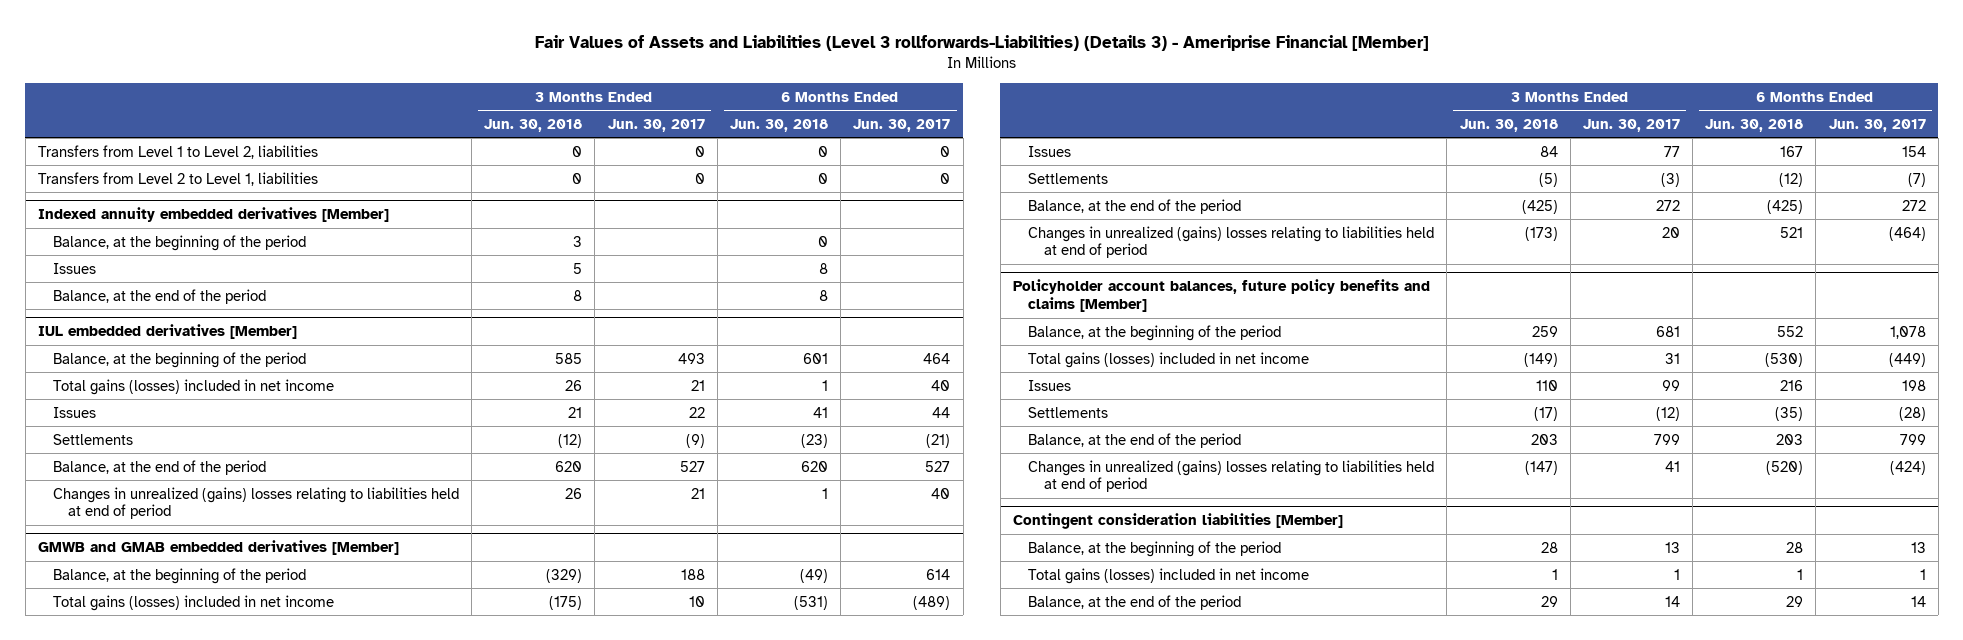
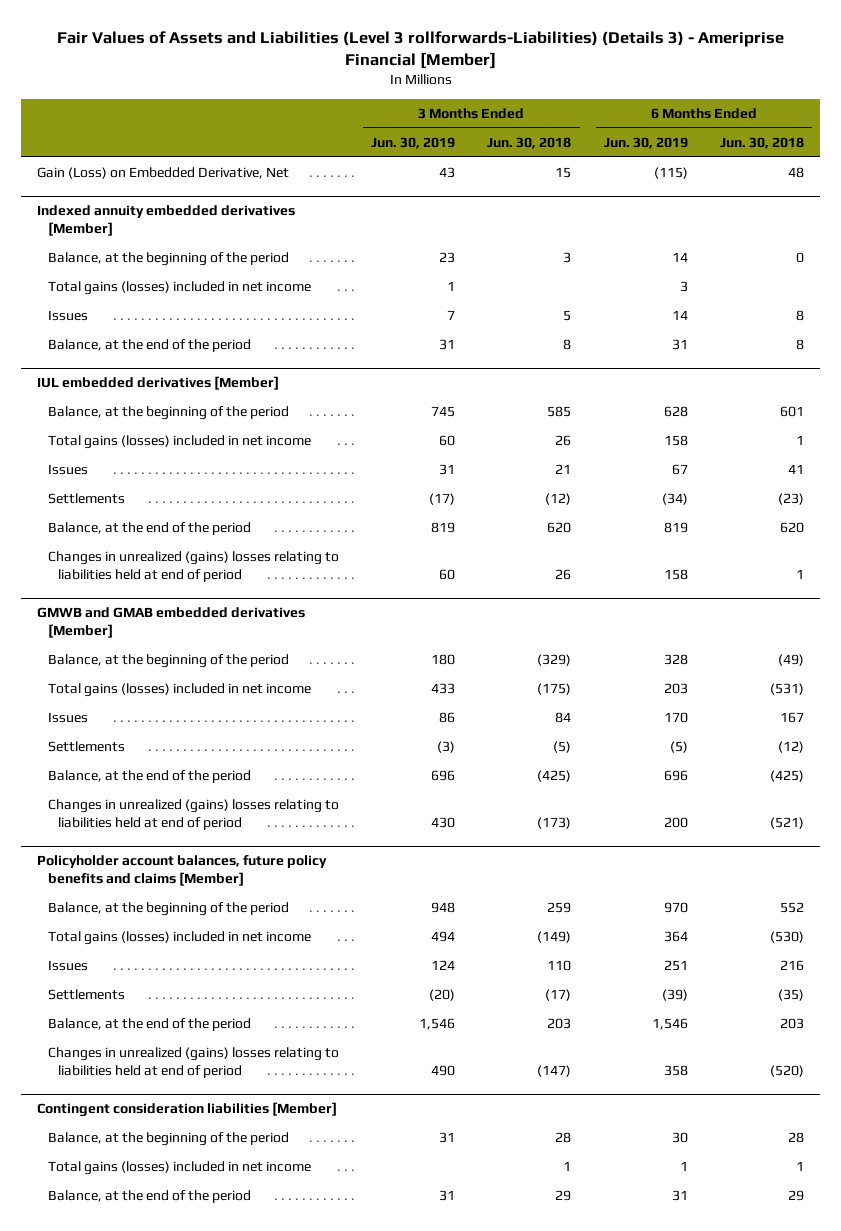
[607,118,705,132] Jun. 30, 2017 -> none
[853,118,951,132] Jun. 30, 2017 -> none
none -> [371,136,456,149] Jun. 30, 2019
none -> [603,136,688,149] Jun. 30, 2019
[37,144,318,159] Transfers from Level 1 to Level 2, liabilities -> none
[37,171,318,186] Transfers from Level 2 to Level 1, liabilities -> none
none -> [37,167,290,180] Gain (Loss) on Embedded Derivative, Net
none -> [47,281,311,296] Total gains (losses) included in net income
[1780,226,1804,238] 521 -> [770,817,805,830] (521)

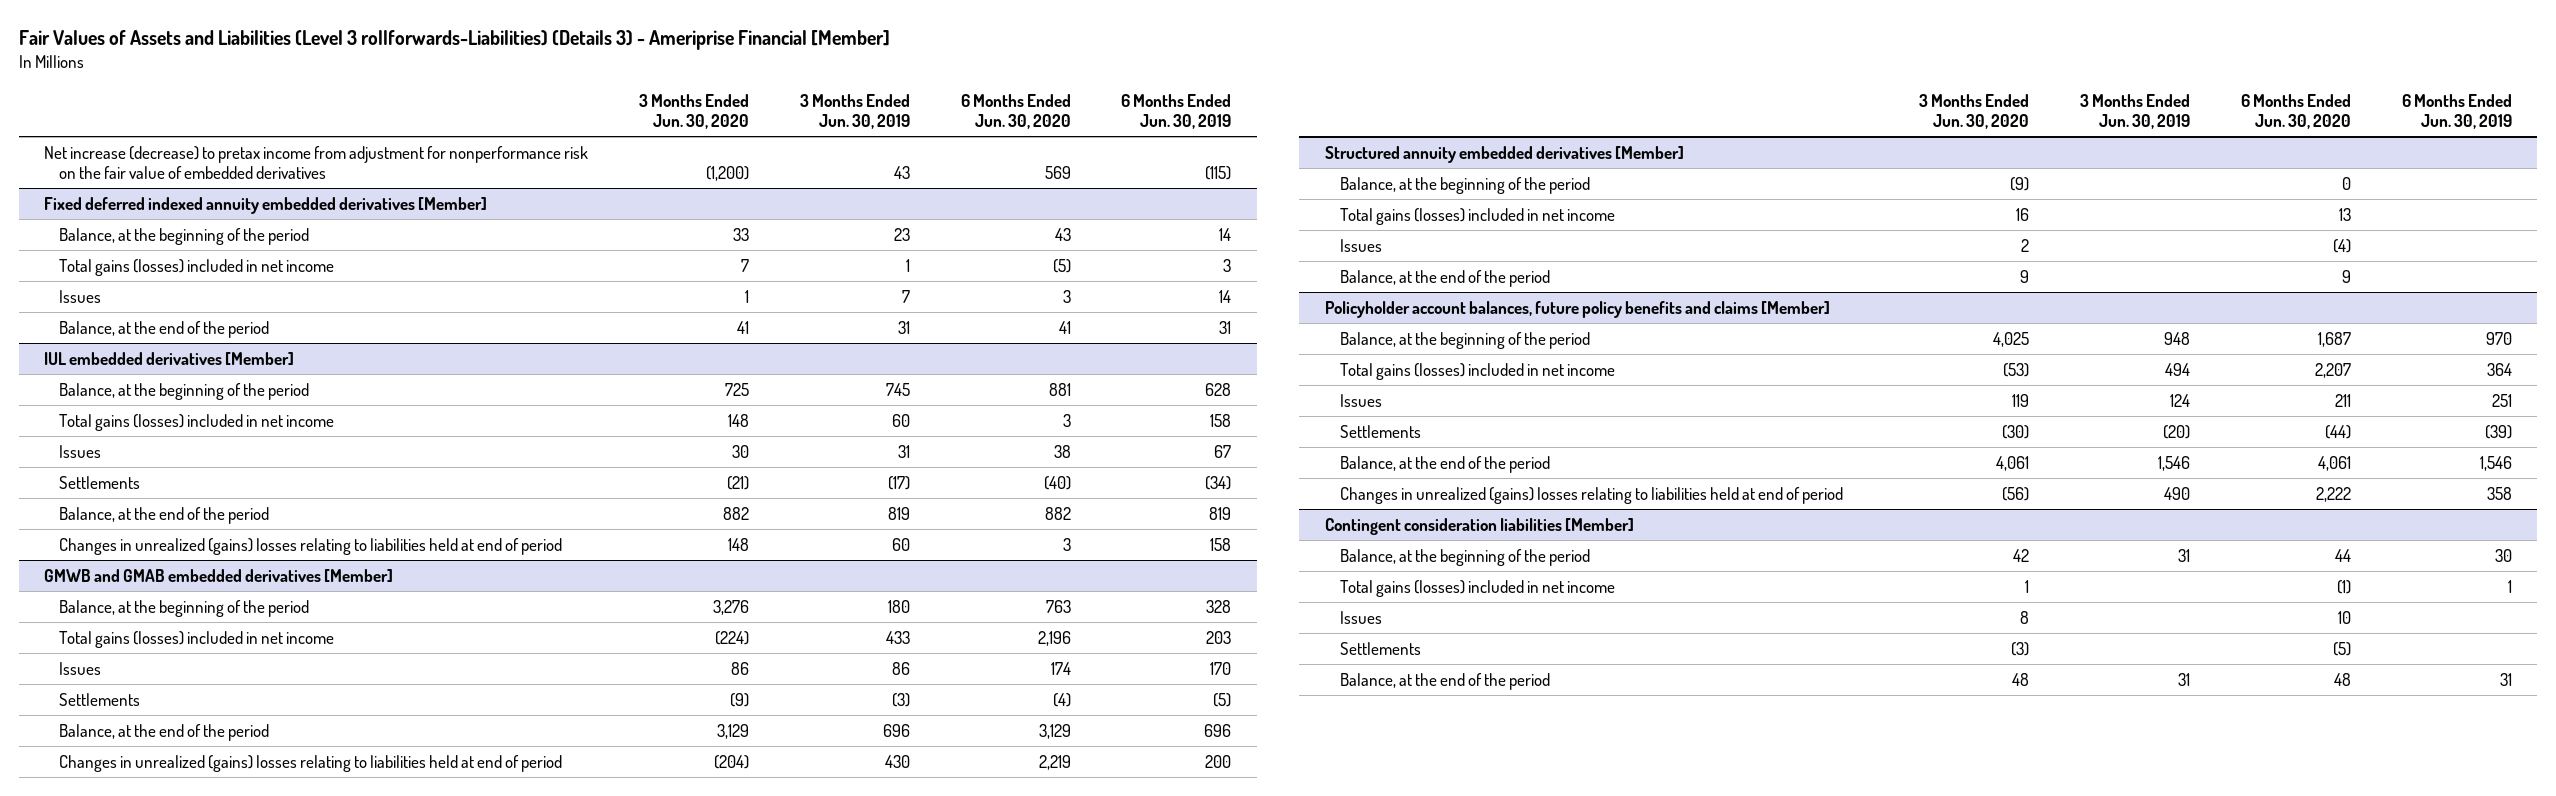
[487,136,572,149] Jun. 30, 2018 -> none
[720,136,805,149] Jun. 30, 2018 -> none
none -> [638,93,749,129] 3 Months Ended Jun. 30, 2020
none -> [960,93,1071,129] 6 Months Ended Jun. 30, 2020
[37,167,290,180] Gain (Loss) on Embedded Derivative, Net -> [44,145,589,179] Net increase (decrease) to pretax income from adjustment for nonperformance risk on the fair value of embedded derivatives
[37,205,296,237] Indexed annuity embedded derivatives [Member] -> [44,196,488,214] Fixed deferred indexed annuity embedded derivatives [Member]
none -> [1324,145,1684,163] Structured annuity embedded derivatives [Member]
none -> [1339,176,1590,194] Balance, at the beginning of the period
none -> [1339,207,1615,225] Total gains (losses) included in net income
none -> [1339,238,1382,252] Issues
none -> [1339,269,1550,287] Balance, at the end of the period
none -> [1339,610,1382,624] Issues
none -> [1339,641,1421,655] Settlements

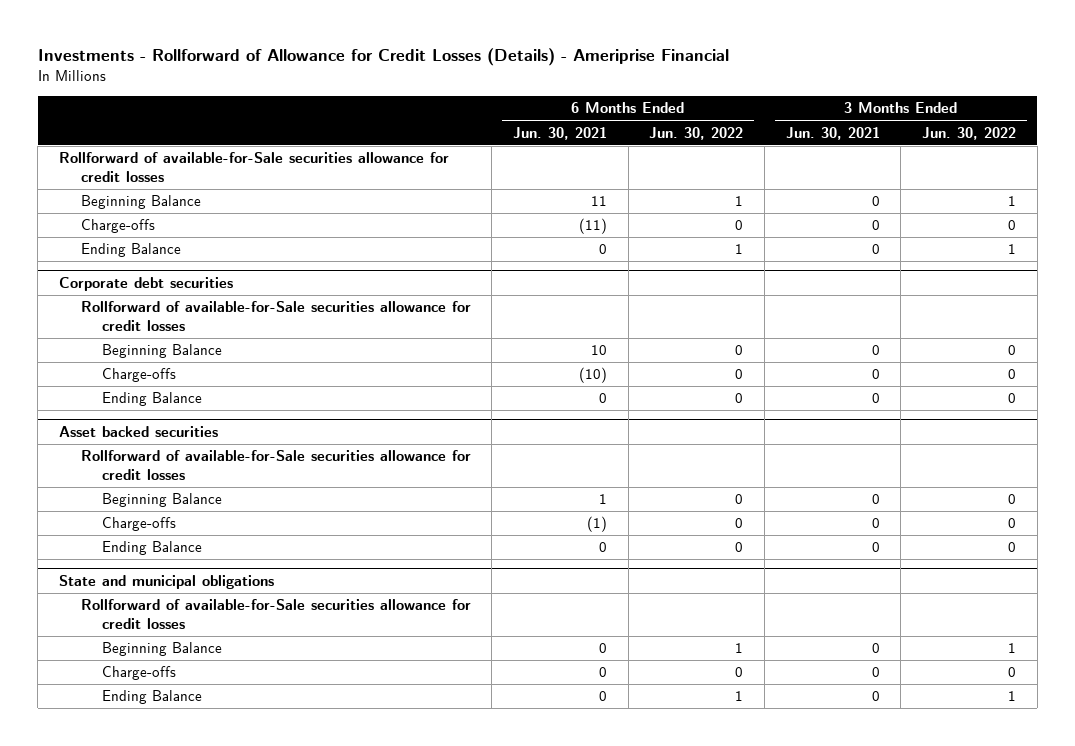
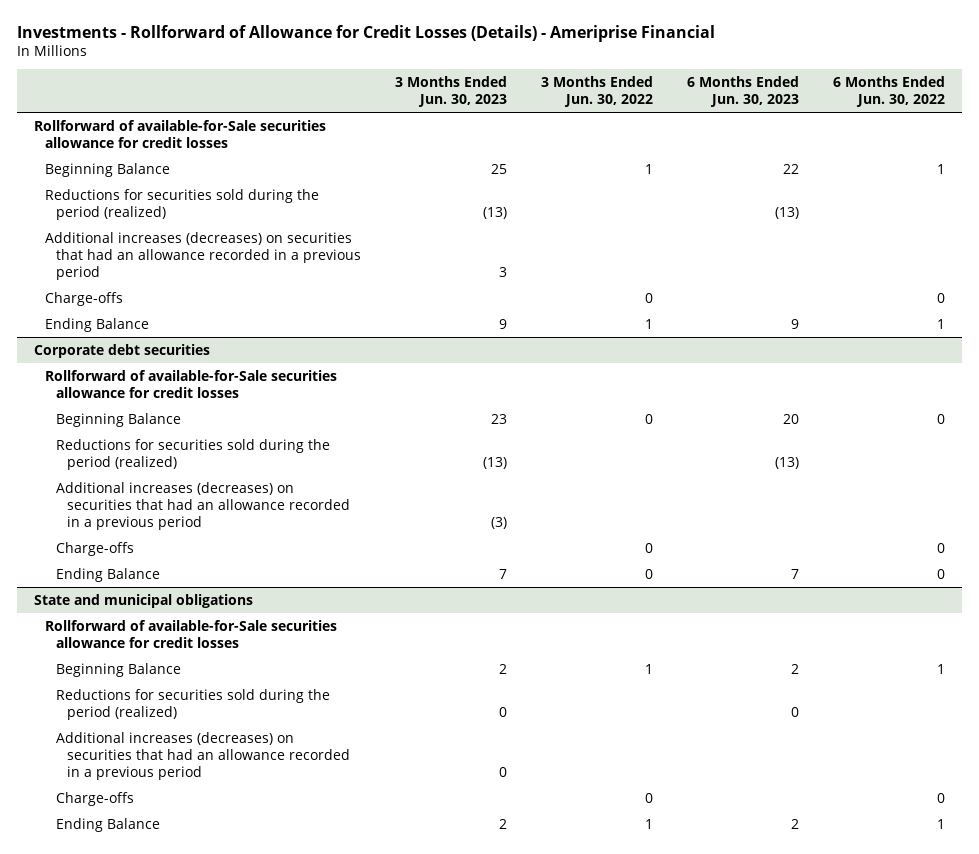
[512,126,607,140] Jun. 30, 2021 -> none
[785,126,880,140] Jun. 30, 2021 -> none
none -> [394,75,507,108] 3 Months Ended Jun. 30, 2023
none -> [686,75,799,108] 6 Months Ended Jun. 30, 2023
none -> [44,188,319,220] Reductions for securities sold during the period (realized)
none -> [44,231,361,280] Additional increases (decreases) on securities that had an allowance recorded in a previous period
[102,368,177,383] Charge-offs -> none
[102,392,203,407] Ending Balance -> none
[59,425,219,437] Asset backed securities -> none
[80,450,471,480] Rollforward of available-for-Sale securities allowance for credit losses -> none
[102,493,223,508] Beginning Balance -> none
none -> [55,438,330,470] Reductions for securities sold during the period (realized)
none -> [55,481,350,530] Additional increases (decreases) on securities that had an allowance recorded in a previous period
none -> [55,688,330,720] Reductions for securities sold during the period (realized)
none -> [55,731,350,780] Additional increases (decreases) on securities that had an allowance recorded in a previous period

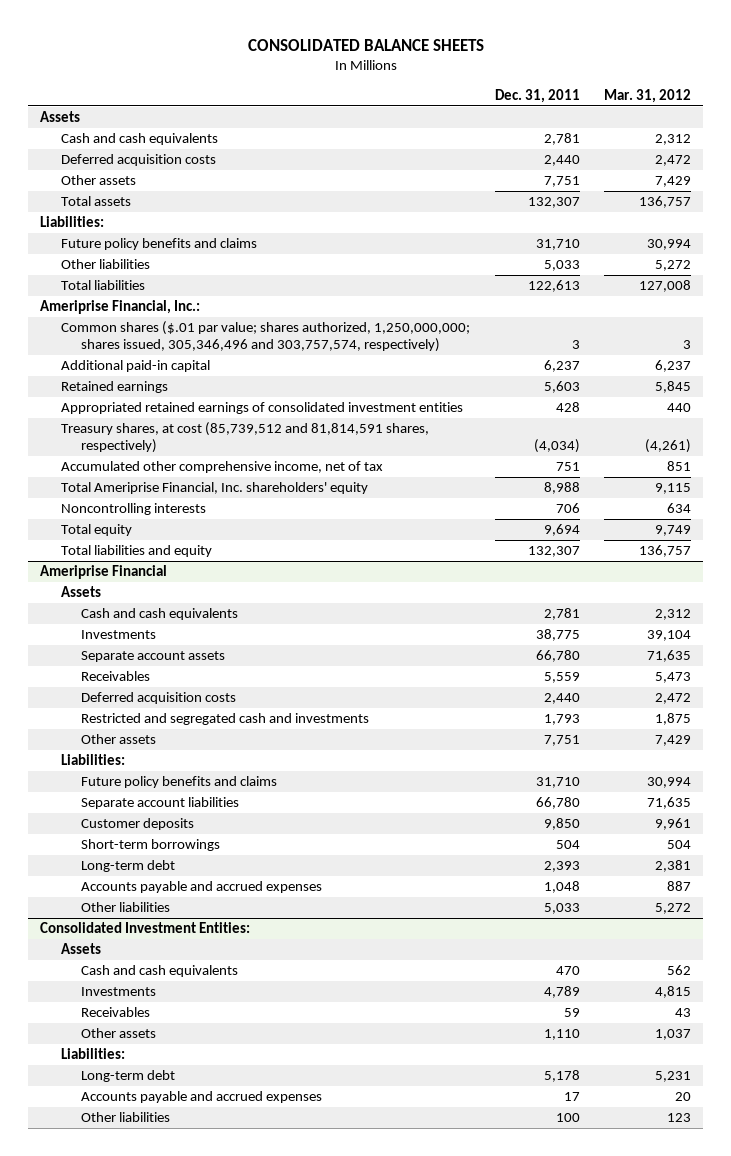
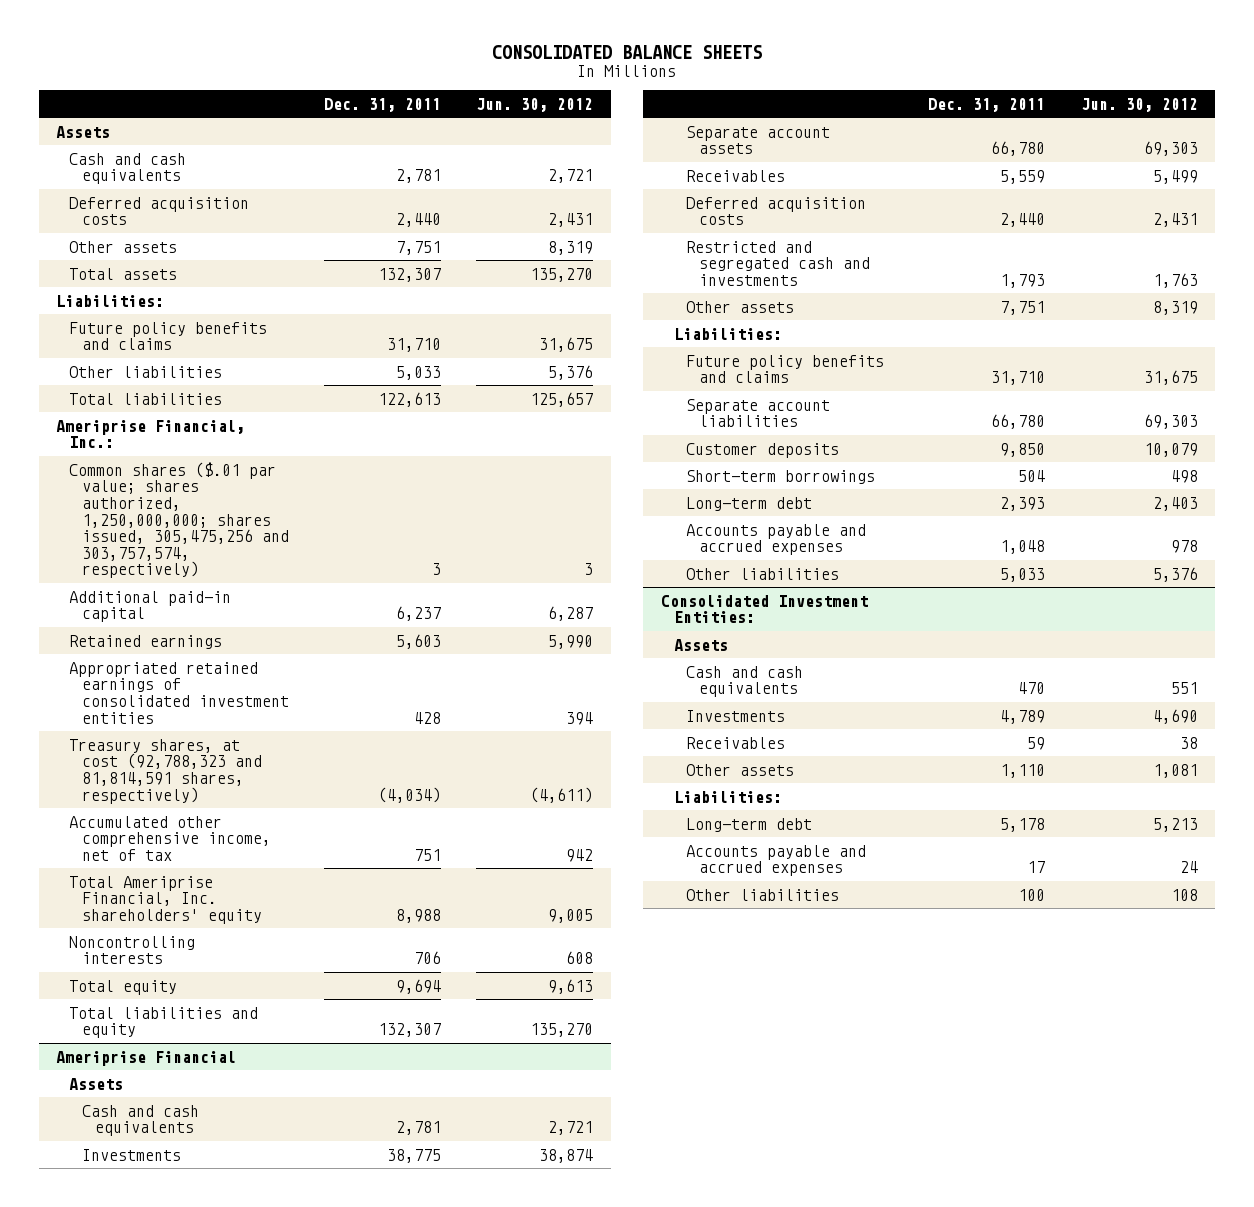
[604,88,692,103] Mar. 31, 2012 -> none
none -> [476,97,594,112] Jun. 30, 2012
[60,321,470,353] Common shares ($.01 par value; shares authorized, 1,250,000,000; shares issued, 305,346,496 and 303,757,574, respectively) -> [69,461,289,579] Common shares ($.01 par value; shares authorized, 1,250,000,000; shares issued, 305,475,256 and 303,757,574, respectively)
[60,422,429,454] Treasury shares, at cost (85,739,512 and 81,814,591 shares, respectively) -> [69,738,262,804] Treasury shares, at cost (92,788,323 and 81,814,591 shares, respectively)

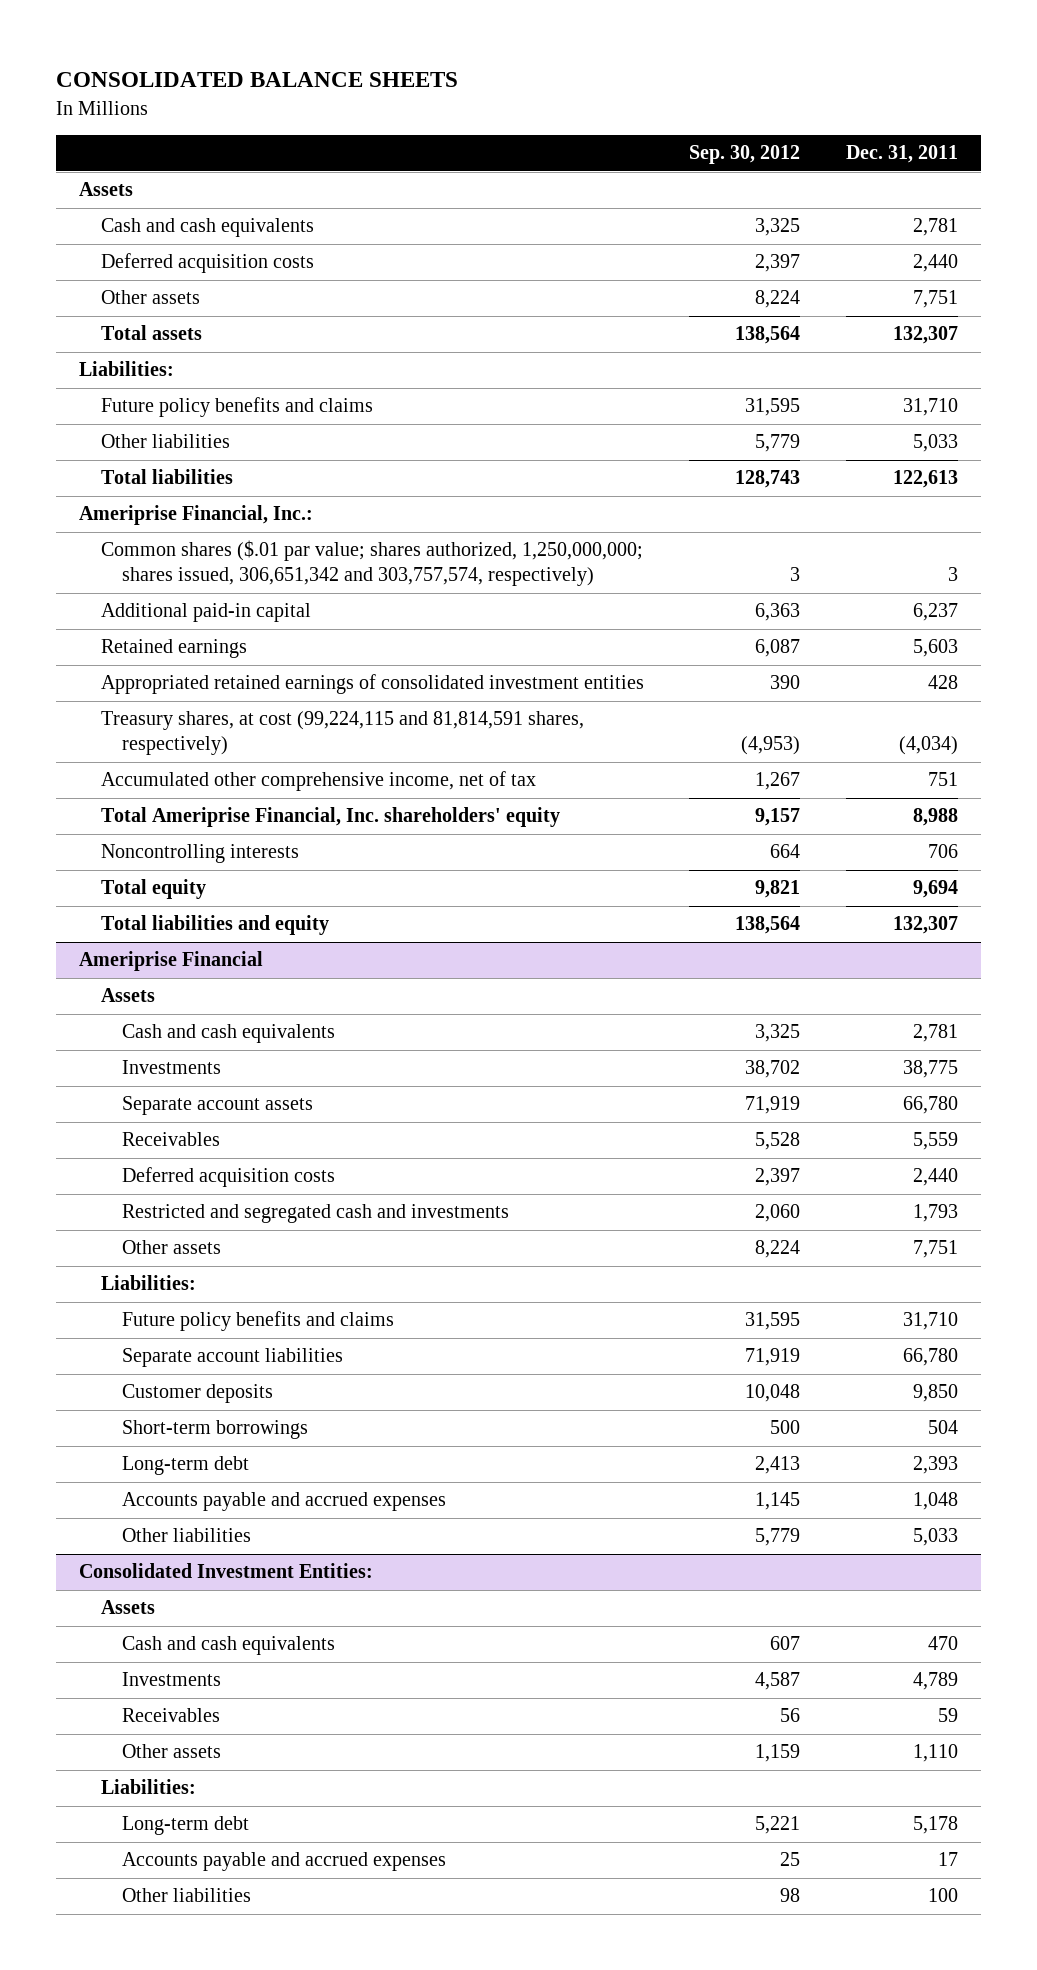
[476,97,594,112] Jun. 30, 2012 -> none
none -> [689,145,801,165] Sep. 30, 2012
[69,461,289,579] Common shares ($.01 par value; shares authorized, 1,250,000,000; shares issued, 305,475,256 and 303,757,574, respectively) -> [100,540,643,587] Common shares ($.01 par value; shares authorized, 1,250,000,000; shares issued, 306,651,342 and 303,757,574, respectively)
[69,738,262,804] Treasury shares, at cost (92,788,323 and 81,814,591 shares, respectively) -> [100,711,584,756] Treasury shares, at cost (99,224,115 and 81,814,591 shares, respectively)

